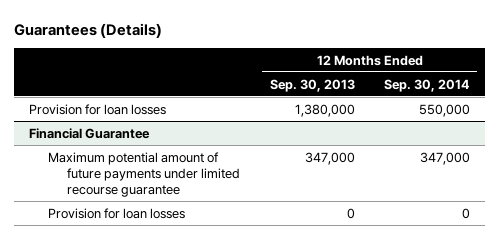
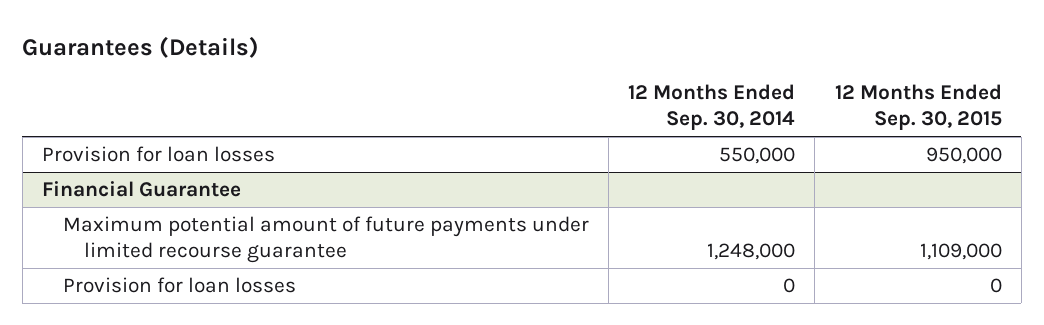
[269,78,355,92] Sep. 30, 2013 -> none
none -> [834,84,1002,131] 12 Months Ended Sep. 30, 2015
[419,151,470,165] 347,000 -> [707,242,796,260] 1,248,000

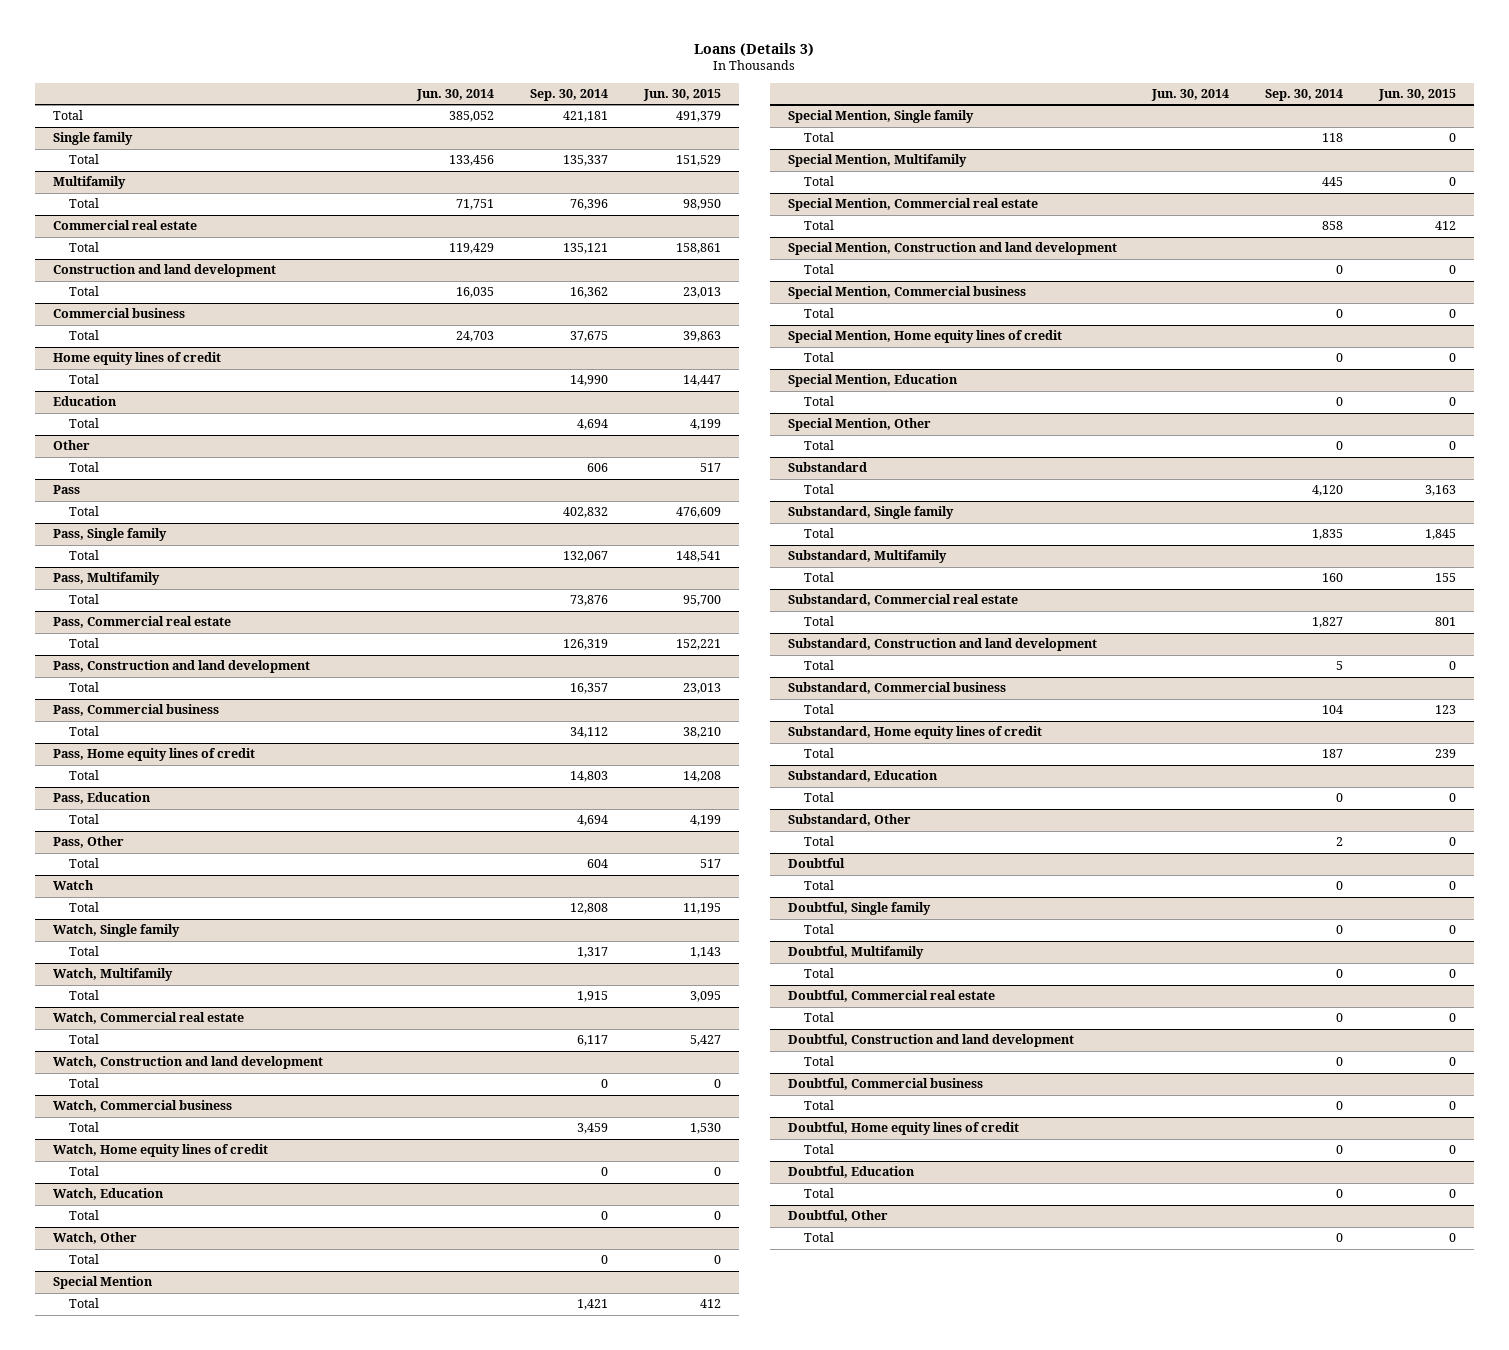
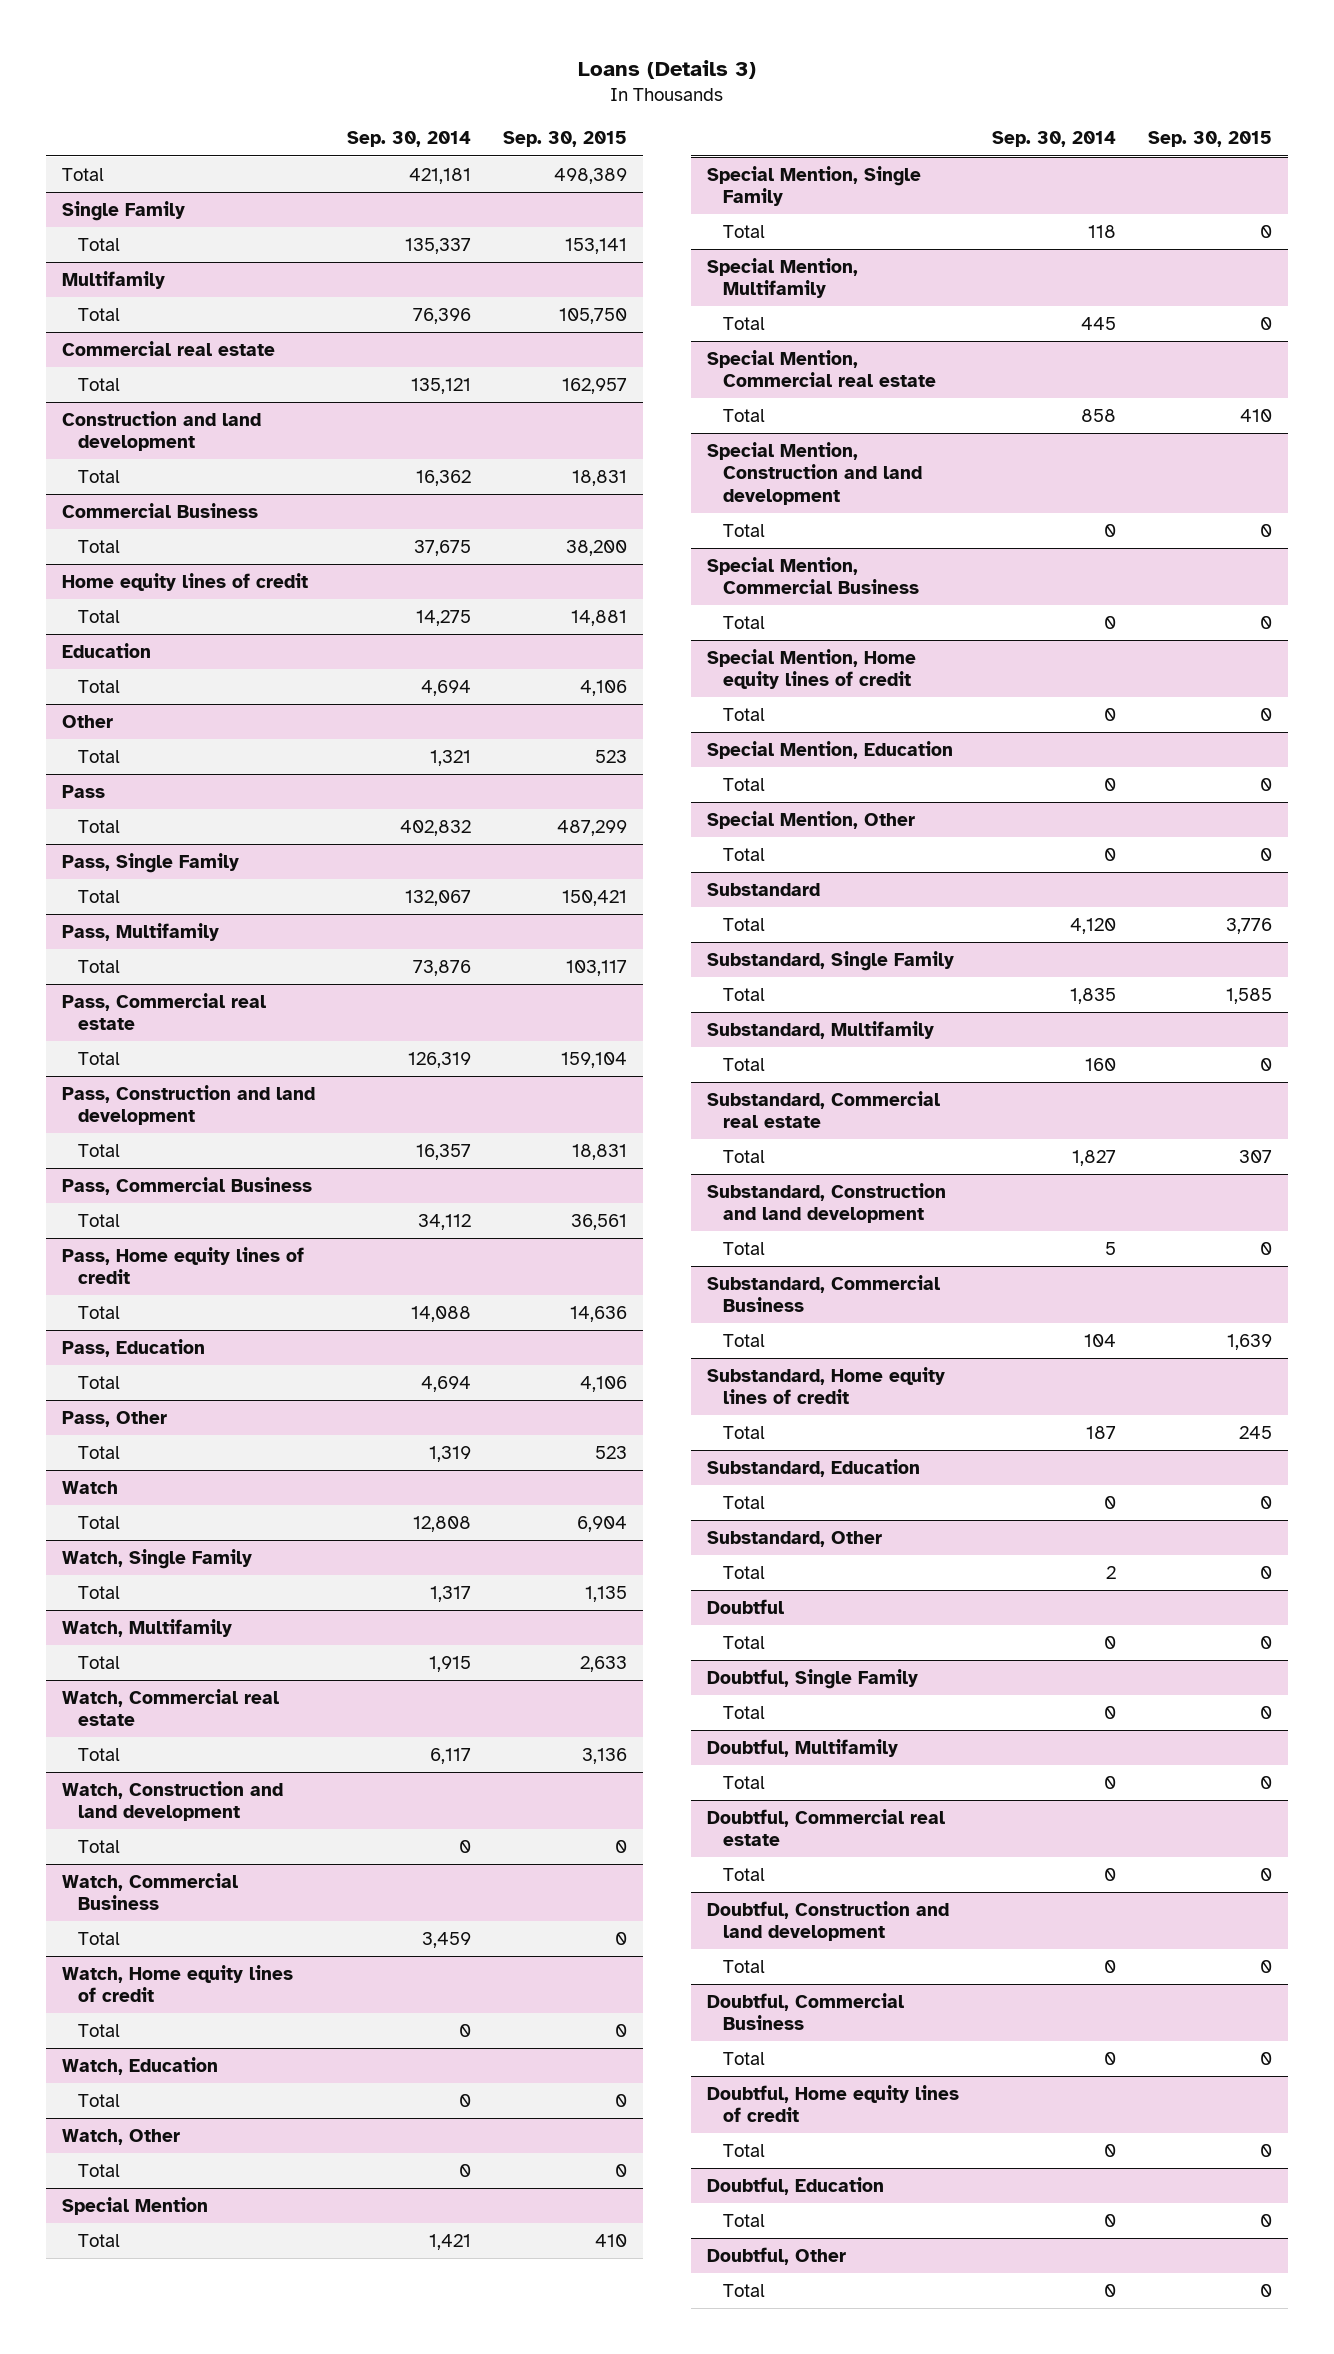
[416,89,495,102] Jun. 30, 2014 -> none
[642,89,721,102] Jun. 30, 2015 -> none
none -> [503,131,628,148] Sep. 30, 2015
[52,132,133,146] Single family -> [62,201,186,222] Single Family
[52,308,185,319] Commercial business -> [62,503,259,519] Commercial Business
[570,375,609,387] 14,990 -> [416,610,472,627] 14,275
[587,463,609,473] 606 -> [430,750,472,767] 1,321
[52,528,167,542] Pass, Single family -> [62,853,240,874] Pass, Single Family
[52,704,219,717] Pass, Commercial business -> [62,1177,313,1196] Pass, Commercial Business
[570,771,609,783] 14,803 -> [411,1306,472,1323] 14,088
[587,859,609,869] 604 -> [429,1446,472,1463] 1,319
[52,924,180,938] Watch, Single family -> [62,1549,253,1570] Watch, Single Family
[52,1100,232,1113] Watch, Commercial business -> [62,1873,239,1911] Watch, Commercial Business
[787,110,974,124] Special Mention, Single family -> [706,166,921,207] Special Mention, Single Family
[787,286,1026,300] Special Mention, Commercial business -> [706,557,919,595] Special Mention, Commercial Business
[787,506,954,520] Substandard, Single family -> [706,951,954,972] Substandard, Single Family
[787,682,1006,695] Substandard, Commercial business -> [706,1275,940,1313] Substandard, Commercial Business
[787,902,931,916] Doubtful, Single family -> [706,1669,918,1690] Doubtful, Single Family
[787,1078,983,1091] Doubtful, Commercial business -> [706,1993,904,2031] Doubtful, Commercial Business

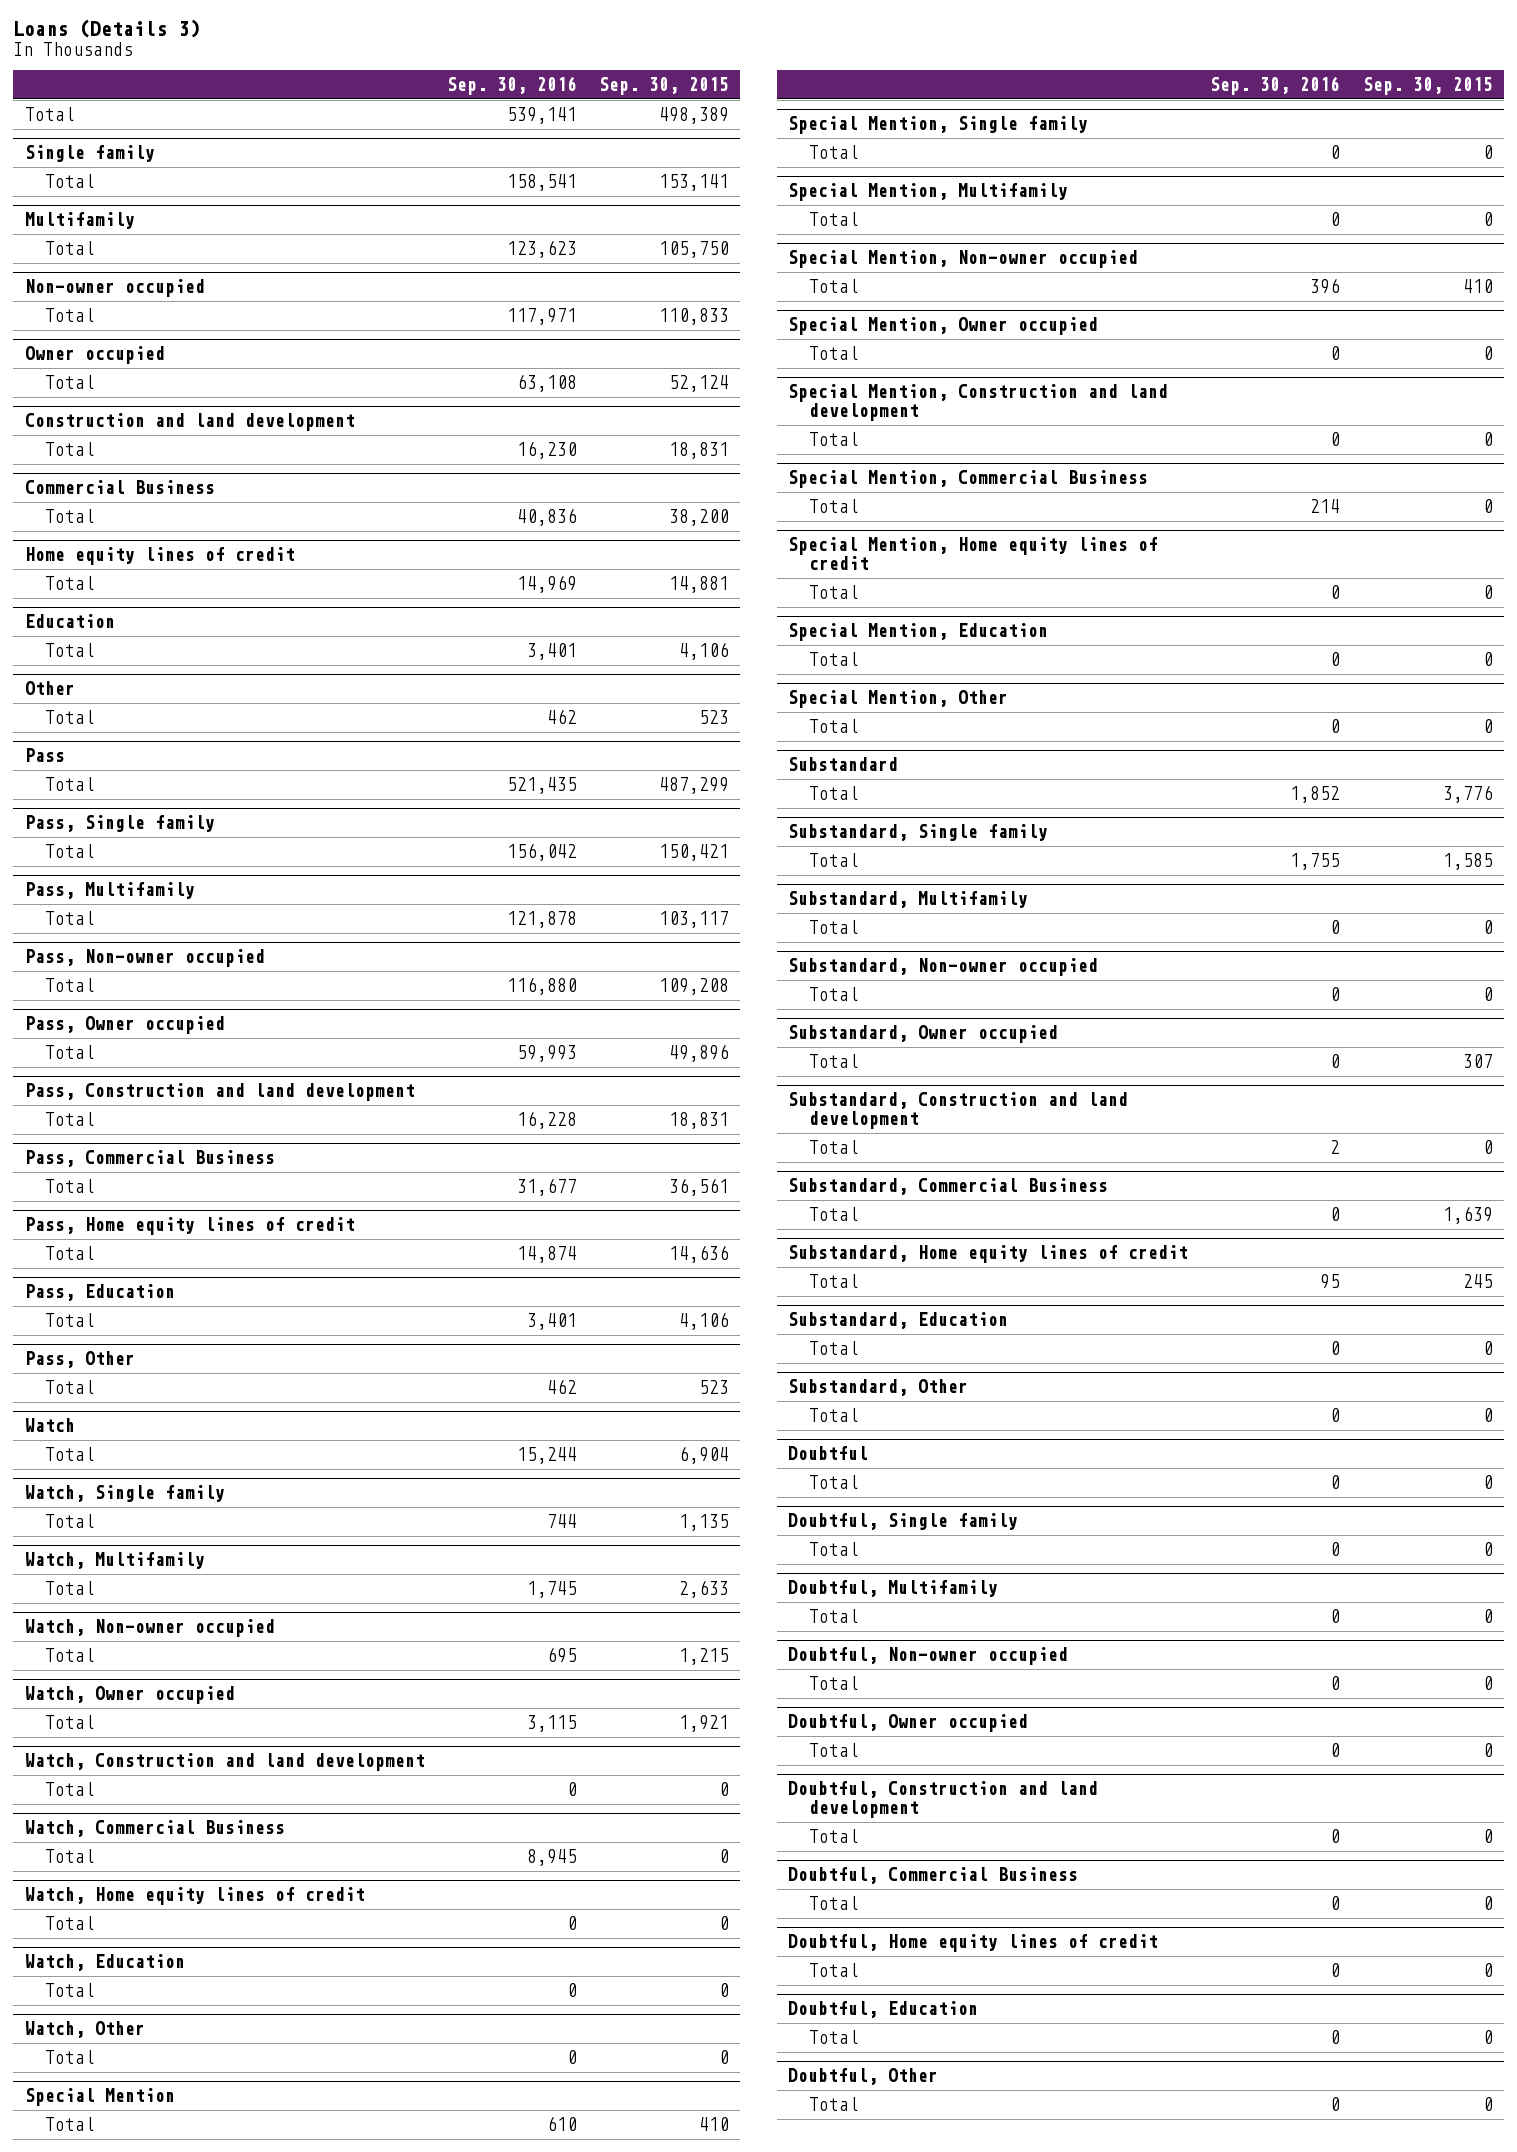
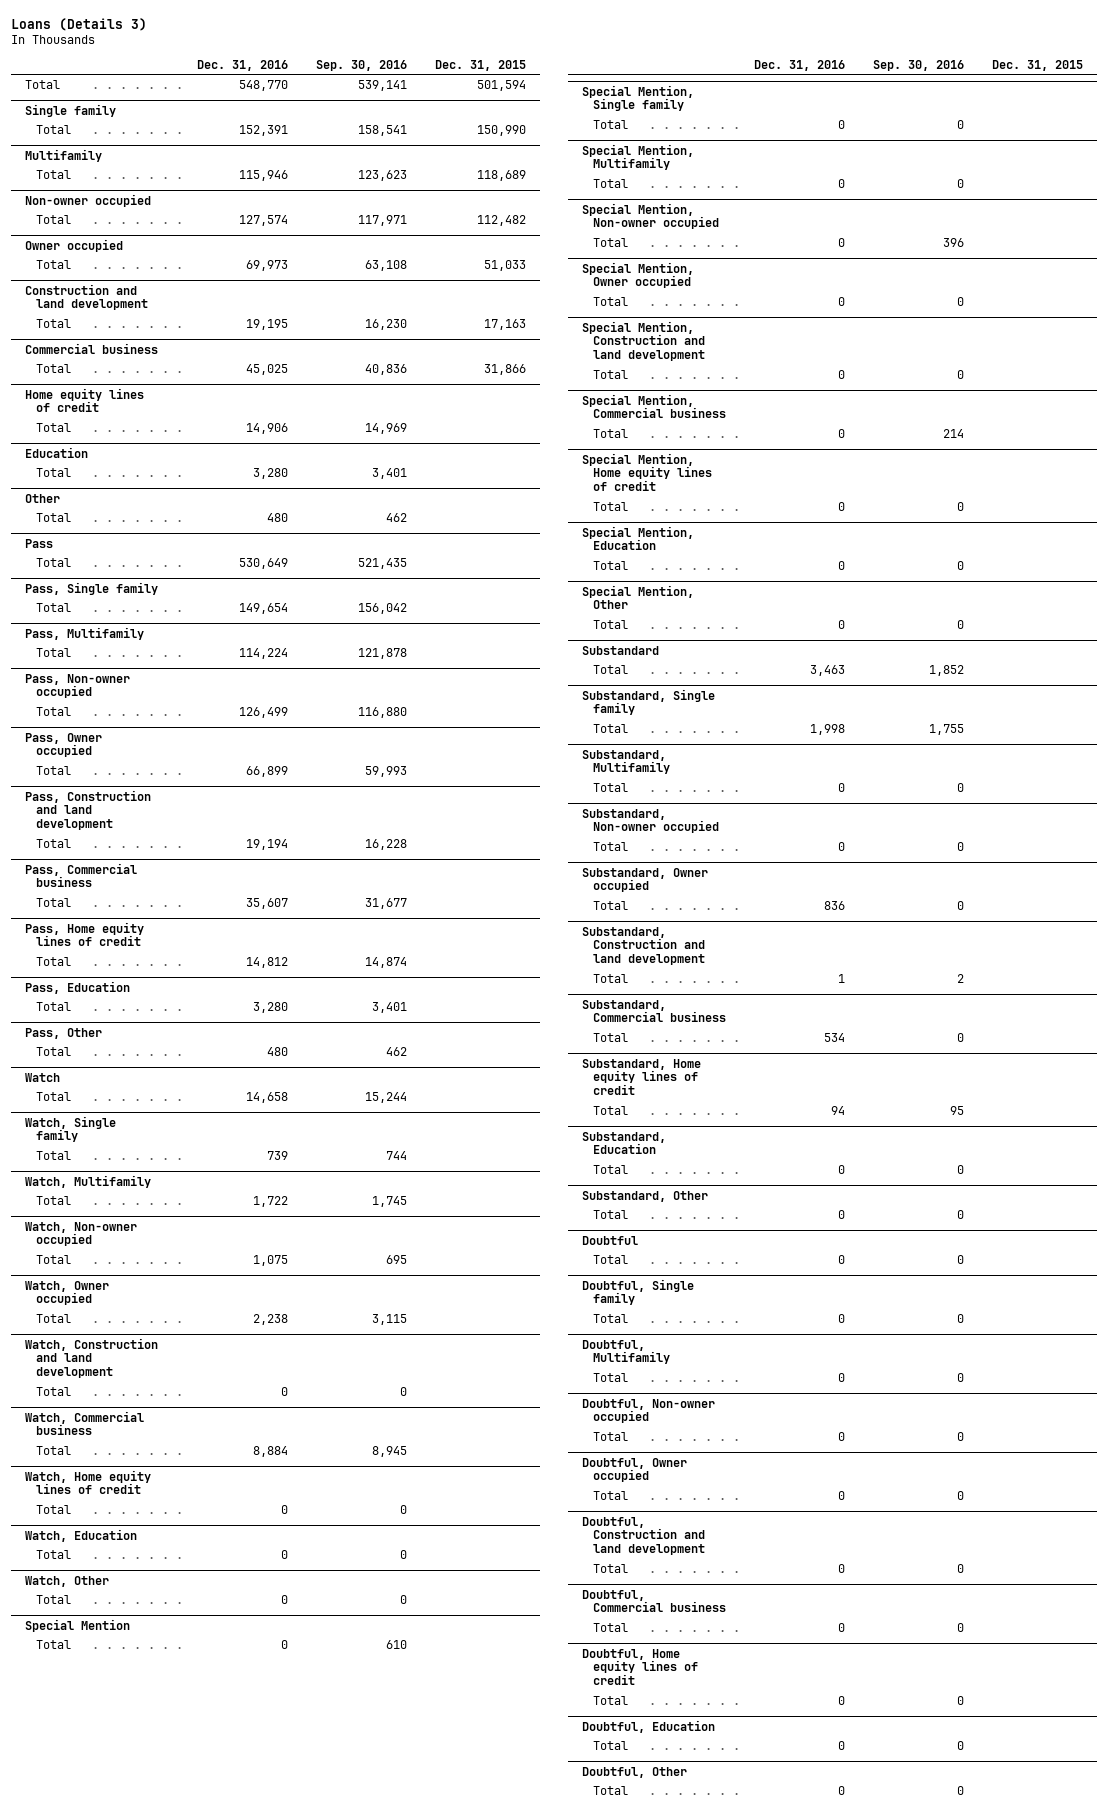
[599,77,730,96] Sep. 30, 2015 -> none
none -> [196,59,288,71] Dec. 31, 2016
none -> [434,59,526,71] Dec. 31, 2015
[24,480,215,495] Commercial Business -> [25,342,159,354] Commercial business
[24,1150,275,1168] Pass, Commercial Business -> [25,862,138,888] Pass, Commercial business
[24,1820,285,1838] Watch, Commercial Business -> [25,1410,145,1436] Watch, Commercial business
[788,470,1149,489] Special Mention, Commercial Business -> [581,393,726,419] Special Mention, Commercial business
[788,1178,1109,1196] Substandard, Commercial Business -> [581,999,726,1023] Substandard, Commercial business
[788,1867,1079,1885] Doubtful, Commercial Business -> [581,1589,726,1613] Doubtful, Commercial business

